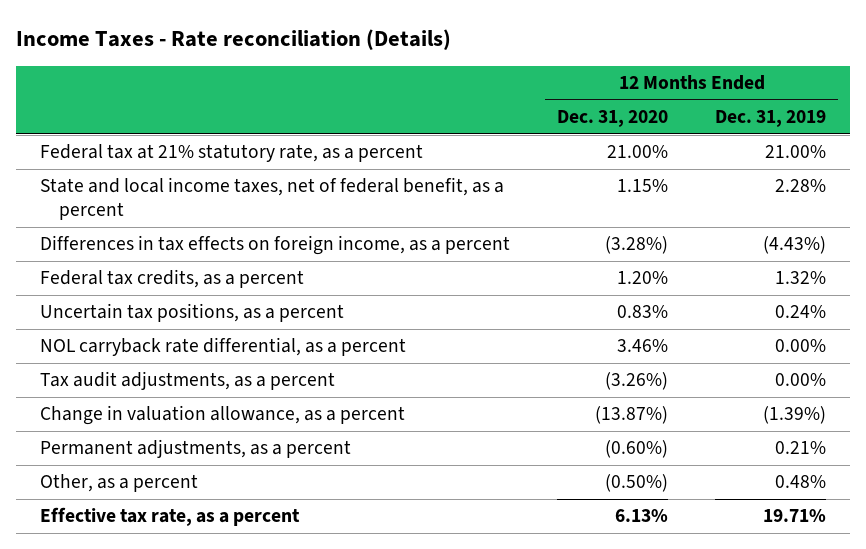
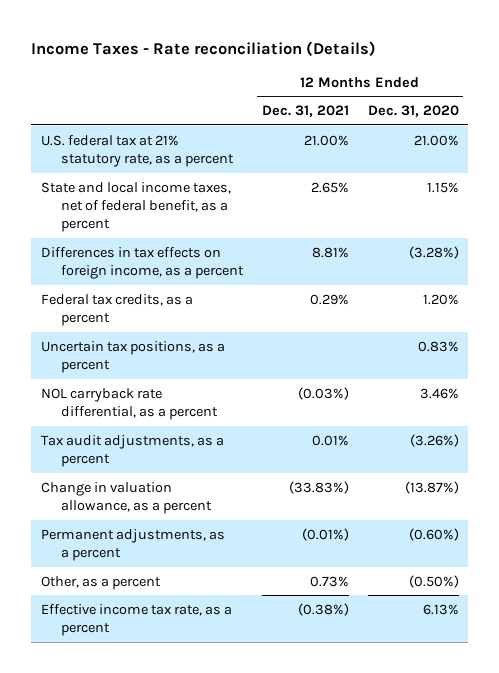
[715,110,827,128] Dec. 31, 2019 -> none
none -> [262,105,350,118] Dec. 31, 2021
[39,144,423,163] Federal tax at 21% statutory rate, as a percent -> [40,134,235,168] U.S. federal tax at 21% statutory rate, as a percent
[39,507,300,527] Effective tax rate, as a percent -> [40,603,232,637] Effective income tax rate, as a percent

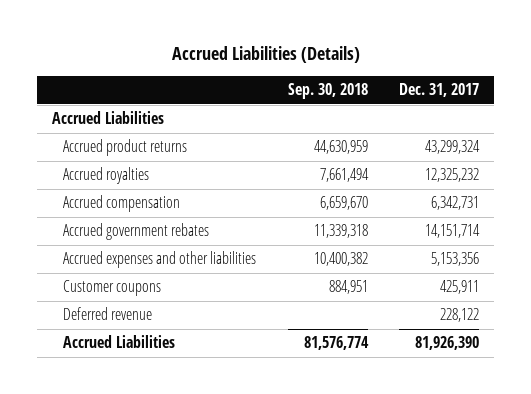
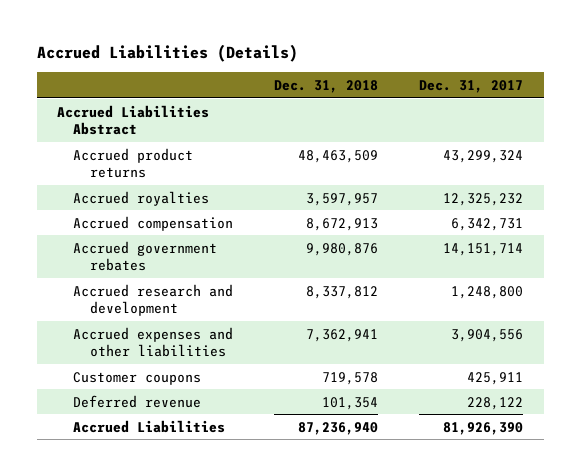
[287,83,368,100] Sep. 30, 2018 -> none
none -> [274,79,379,93] Dec. 31, 2018
[52,111,165,125] Accrued Liabilities -> [57,104,210,136] Accrued Liabilities Abstract
none -> [73,283,234,317] Accrued research and development
[430,252,479,267] 5,153,356 -> [451,328,524,342] 3,904,556

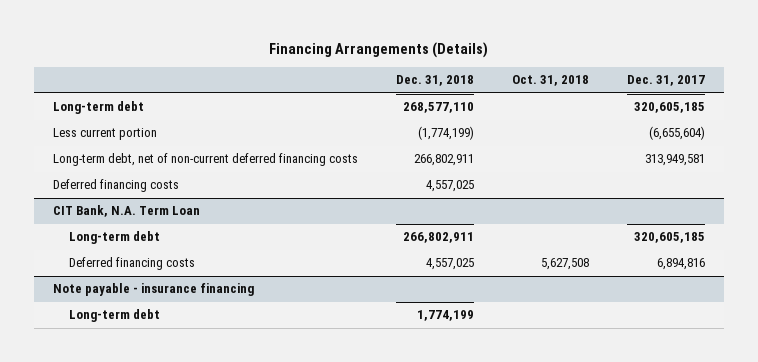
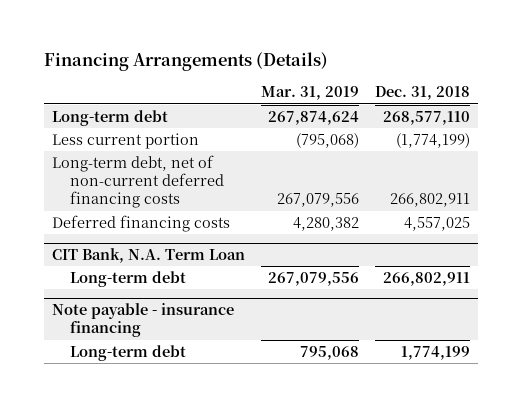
[511,75,589,87] Oct. 31, 2018 -> none
[626,75,705,87] Dec. 31, 2017 -> none
none -> [260,86,359,101] Mar. 31, 2019
[68,257,195,271] Deferred financing costs -> none

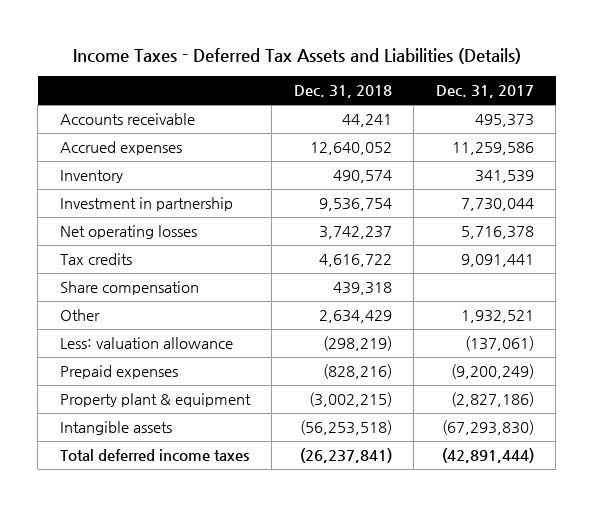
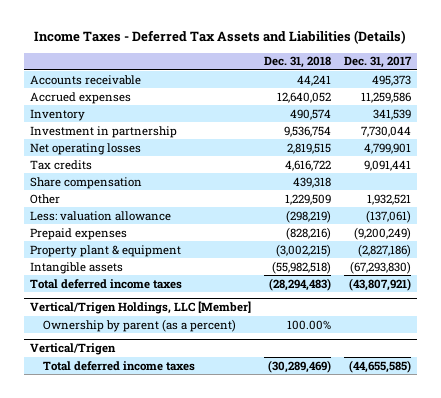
[318,226,392,240] 3,742,237 -> [286,142,331,154] 2,819,515
[460,226,534,240] 5,716,378 -> [363,142,411,154] 4,799,901
[318,310,392,324] 2,634,429 -> [284,193,331,205] 1,229,509
[299,420,392,436] (56,253,518) -> [271,260,331,274] (55,982,518)
[299,448,392,464] (26,237,841) -> [268,277,331,291] (28,294,483)
[441,448,534,464] (42,891,444) -> [348,277,411,291] (43,807,921)
none -> [30,301,252,315] Vertical/Trigen Holdings, LLC [Member]
none -> [43,318,237,332] Ownership by parent (as a percent)
none -> [30,343,117,356] Vertical/Trigen
none -> [43,360,196,371] Total deferred income taxes

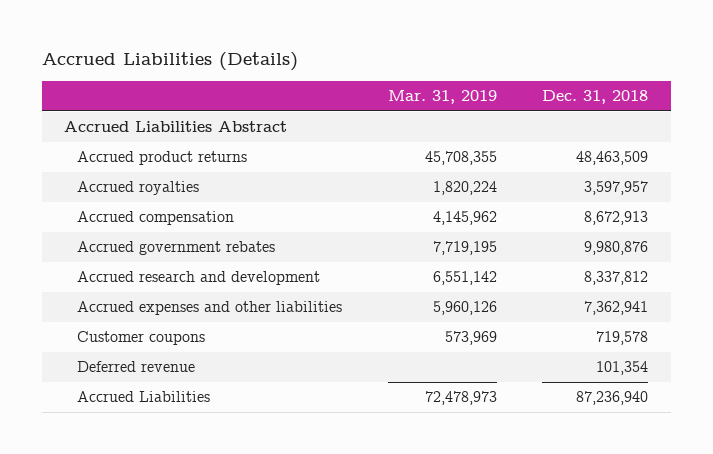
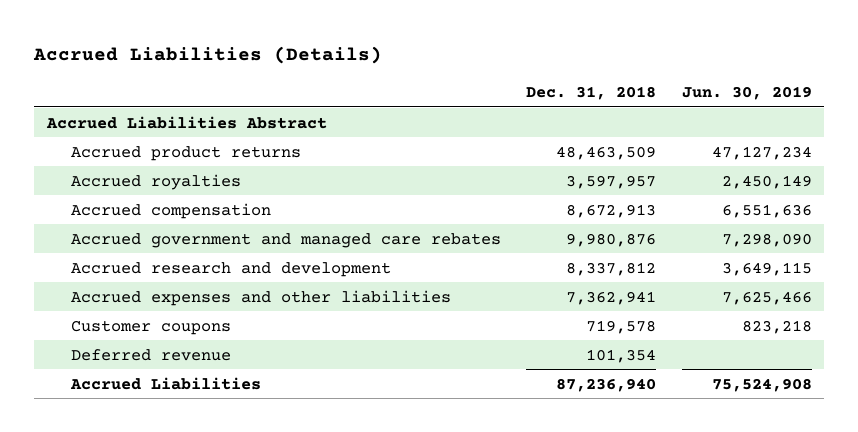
[387,89,497,104] Mar. 31, 2019 -> none
none -> [681,86,812,101] Jun. 30, 2019
[77,241,276,256] Accrued government rebates -> [70,232,501,248] Accrued government and managed care rebates

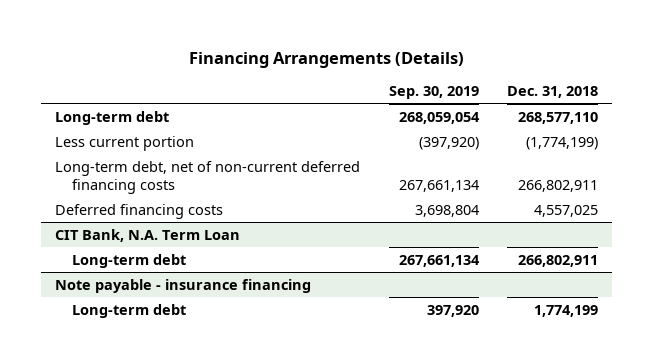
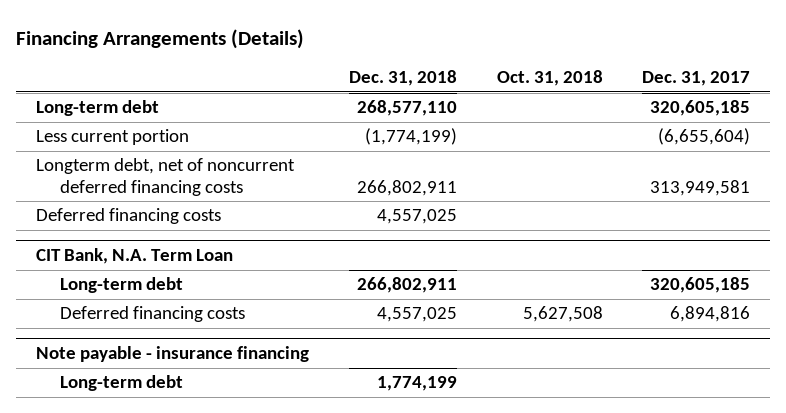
[388,86,479,100] Sep. 30, 2019 -> none
none -> [496,70,603,87] Oct. 31, 2018
none -> [642,71,751,87] Dec. 31, 2017
[55,160,361,195] Long-term debt, net of non-current deferred financing costs -> [36,158,296,196] Longterm debt, net of noncurrent deferred financing costs
none -> [59,306,245,323] Deferred financing costs

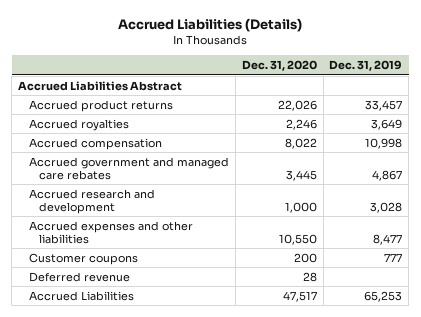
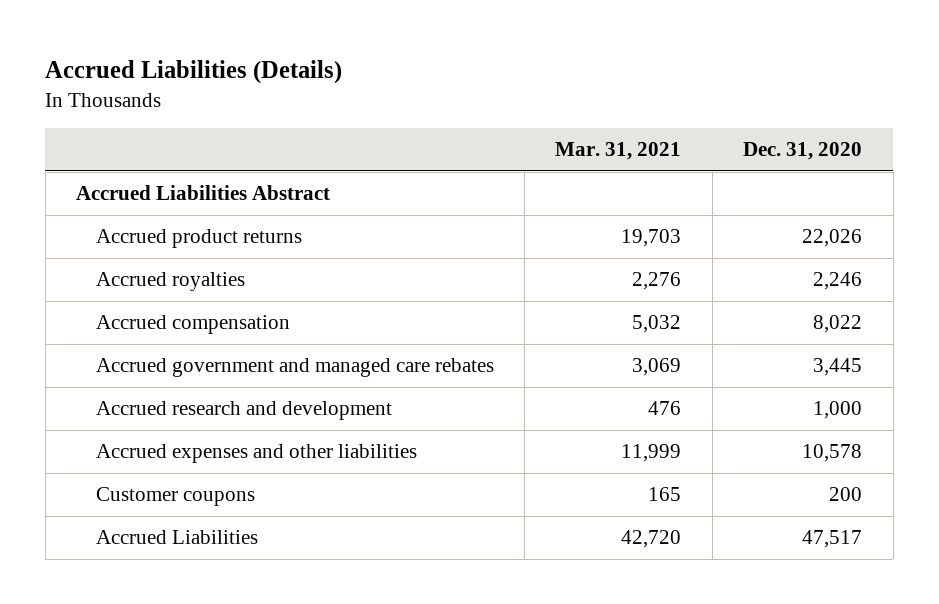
[329,60,403,72] Dec. 31, 2019 -> none
none -> [555,142,682,161] Mar. 31, 2021
[278,233,317,245] 10,550 -> [802,444,863,463] 10,578
[28,271,130,282] Deferred revenue -> none

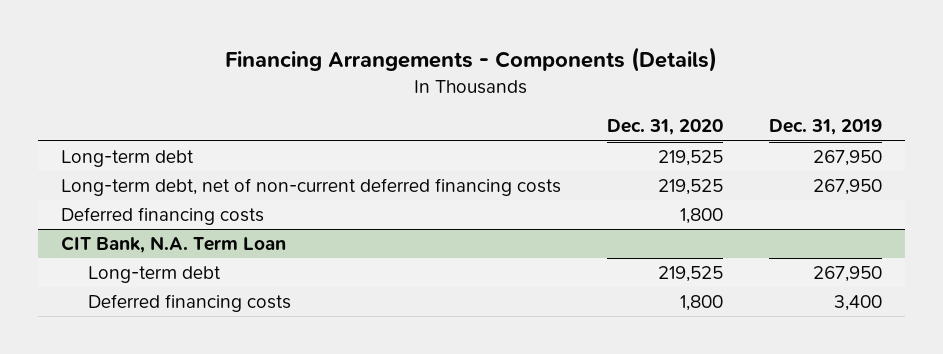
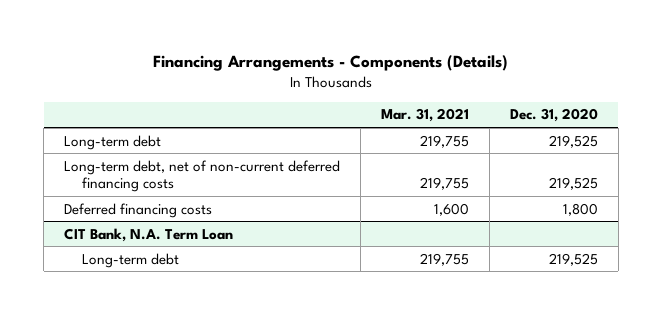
[768,119,882,136] Dec. 31, 2019 -> none
none -> [381,108,470,123] Mar. 31, 2021
[87,293,291,312] Deferred financing costs -> none

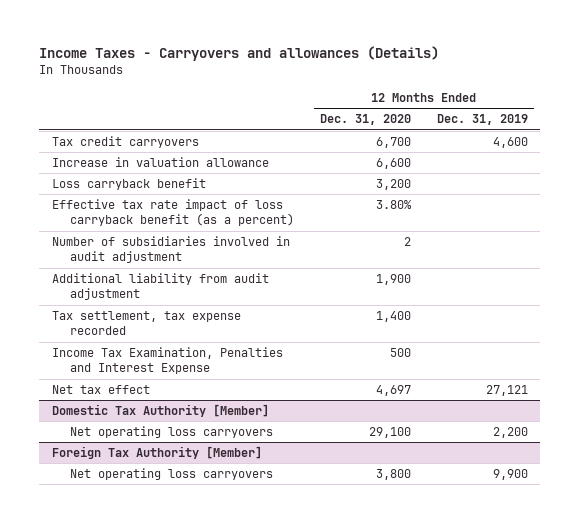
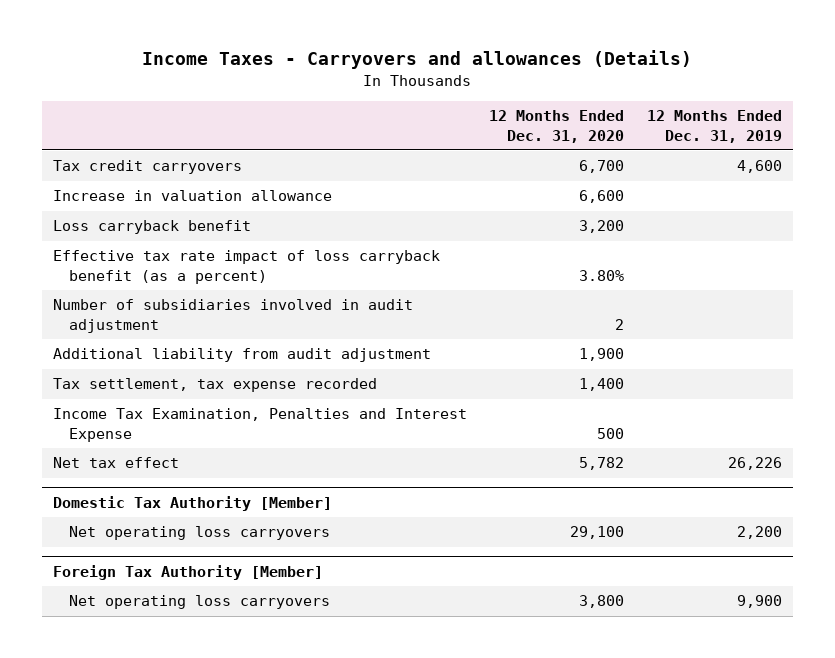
[375,385,411,397] 4,697 -> [579,457,625,471] 5,782
[485,385,528,397] 27,121 -> [727,457,782,471] 26,226

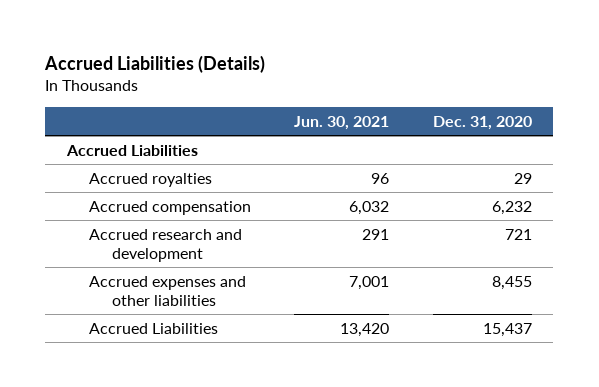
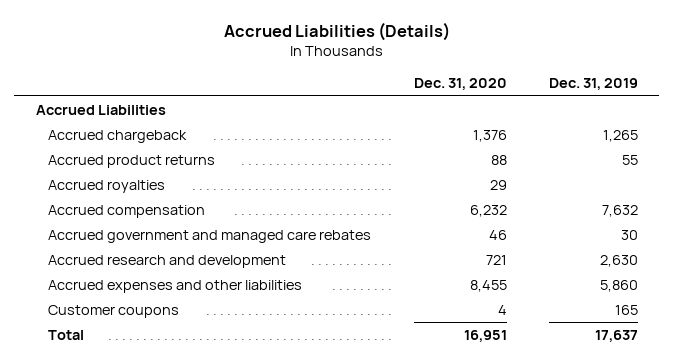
[294,115,390,130] Jun. 30, 2021 -> none
none -> [549,78,639,91] Dec. 31, 2019
none -> [47,129,187,143] Accrued chargeback
none -> [47,154,215,168] Accrued product returns
none -> [47,229,371,243] Accrued government and managed care rebates
[89,322,219,334] Accrued Liabilities -> none
none -> [47,304,179,318] Customer coupons
none -> [47,329,84,340] Total

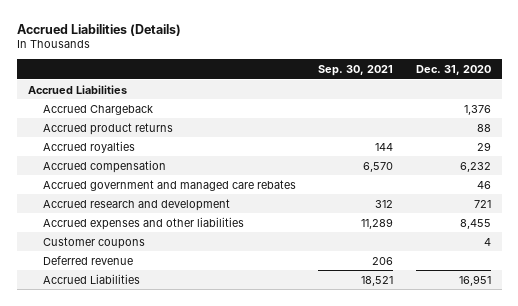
[549,78,639,91] Dec. 31, 2019 -> none
none -> [318,65,394,77] Sep. 30, 2021
[47,129,187,143] Accrued chargeback -> [42,104,153,115] Accrued Chargeback
none -> [42,255,133,265] Deferred revenue
[47,329,84,340] Total -> [42,273,140,284] Accrued Liabilities

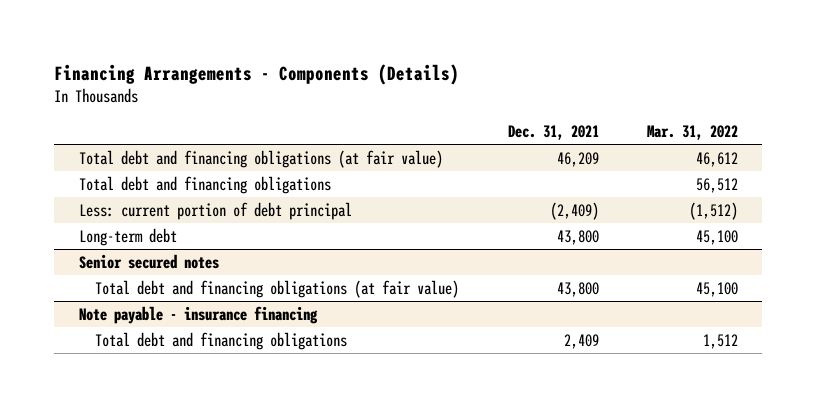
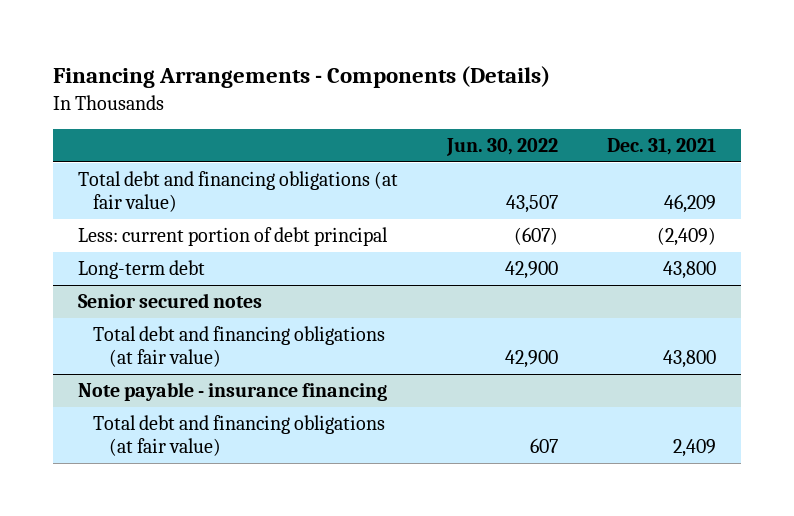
[647,124,739,140] Mar. 31, 2022 -> none
none -> [446,138,559,157] Jun. 30, 2022
[78,175,331,194] Total debt and financing obligations -> none
[95,331,348,350] Total debt and financing obligations -> [93,415,386,457] Total debt and financing obligations (at fair value)

